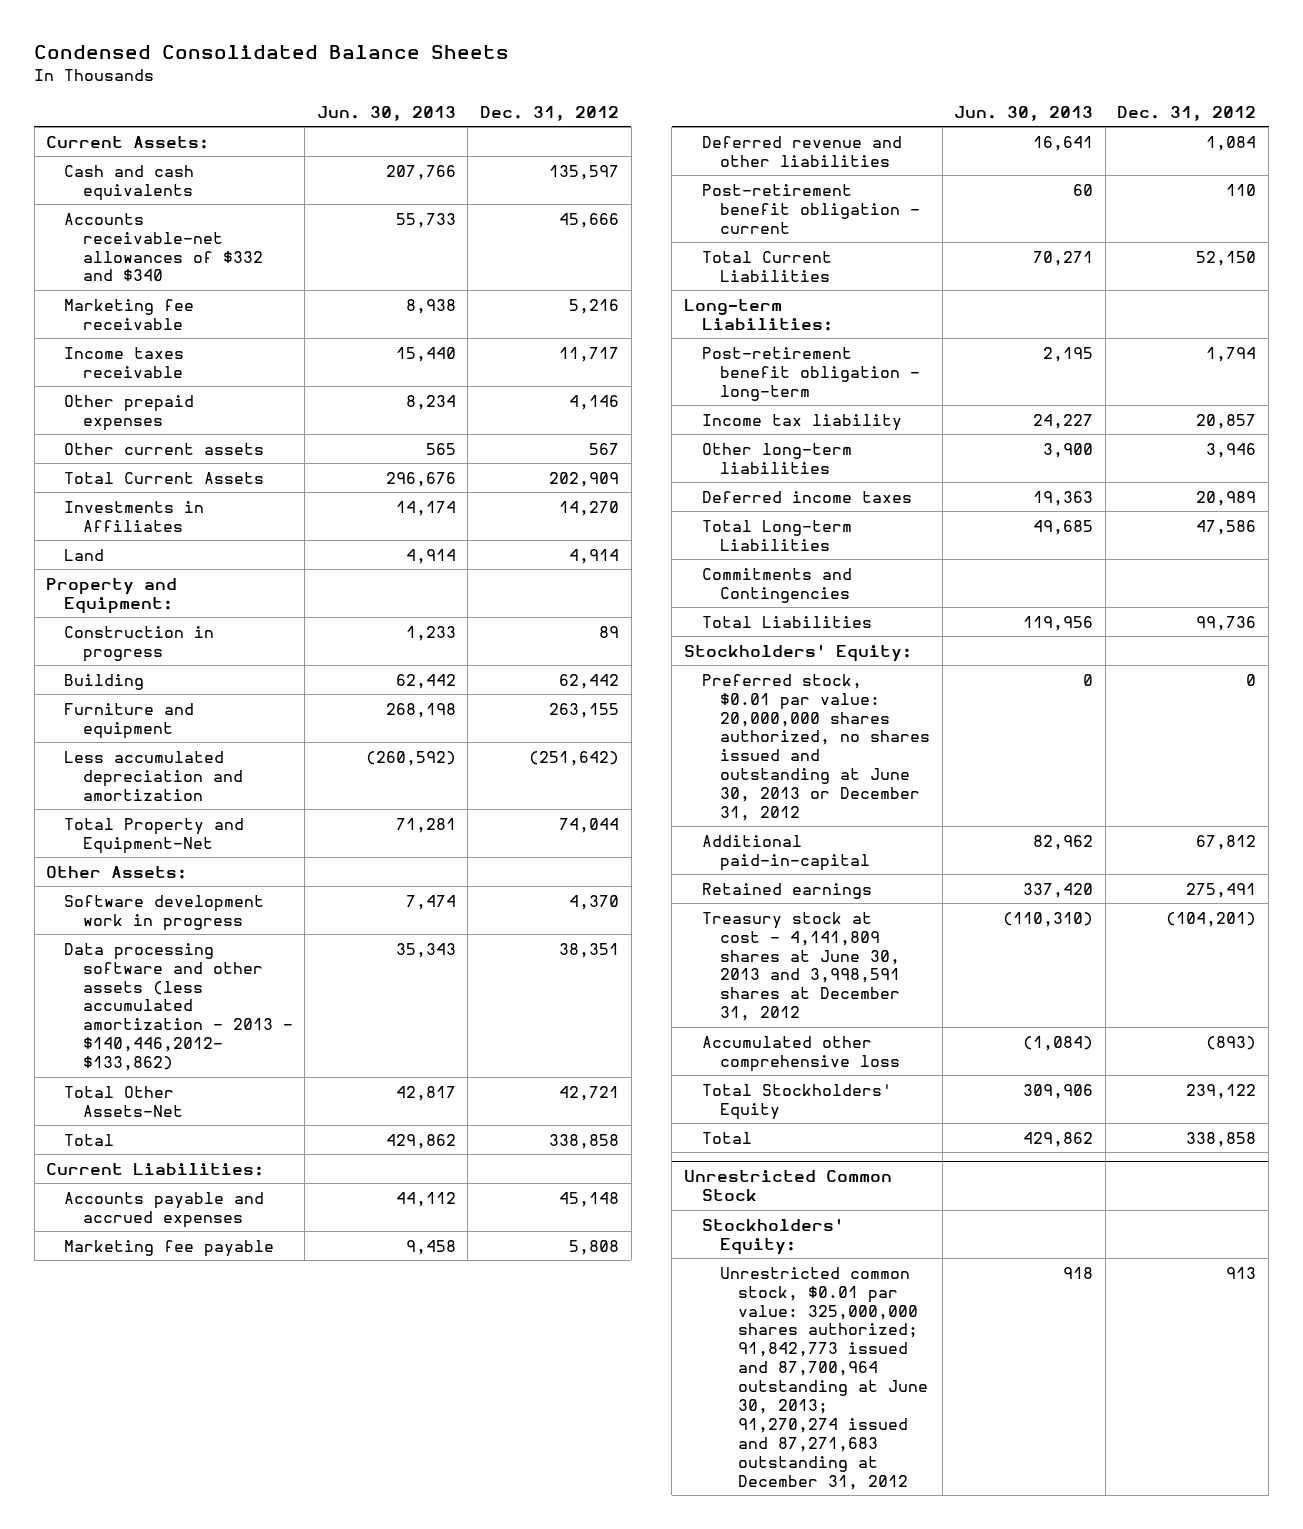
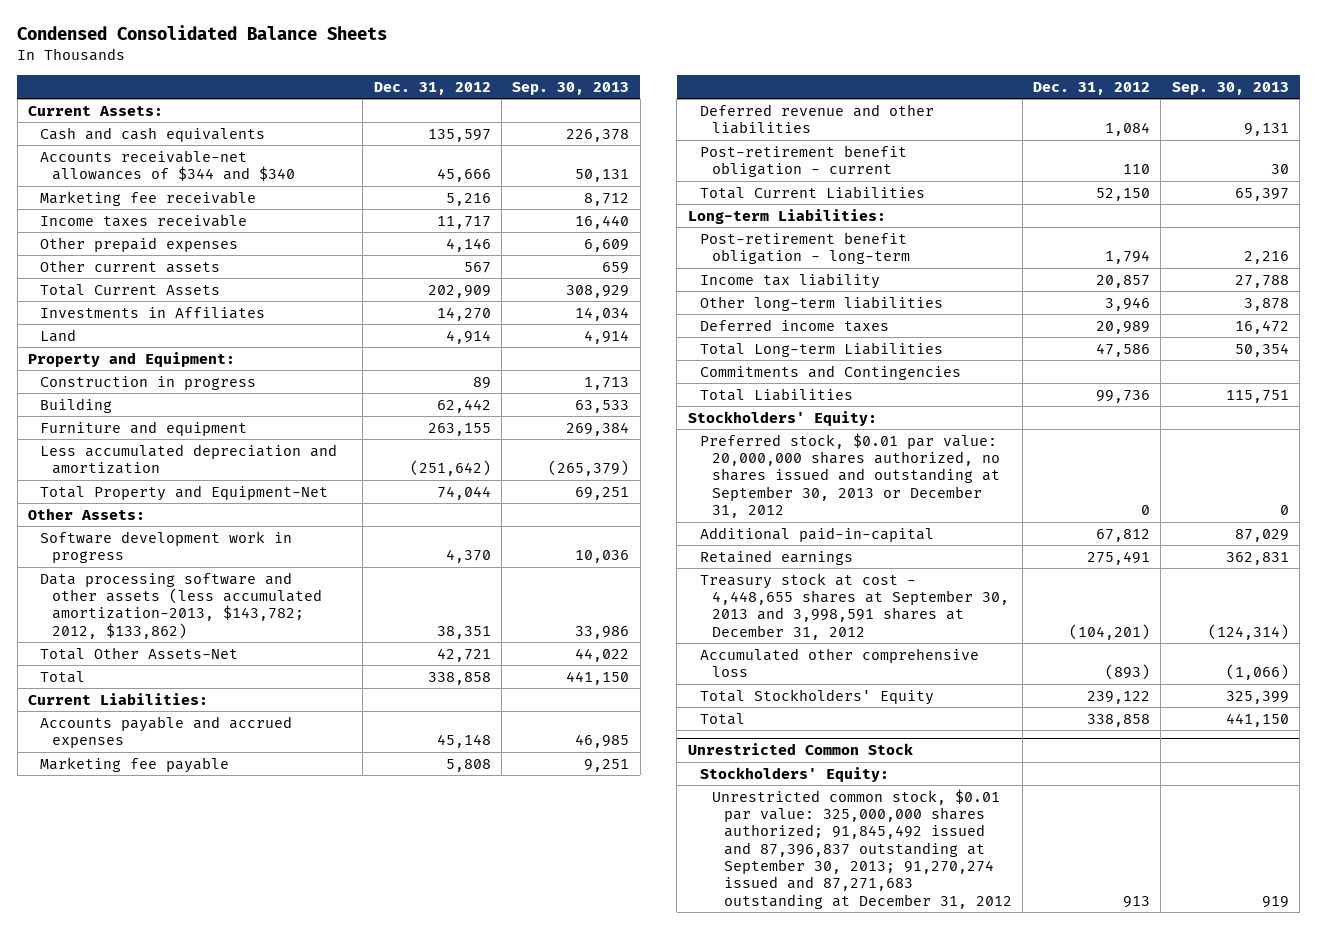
[316,105,456,121] Jun. 30, 2013 -> none
none -> [512,81,630,95] Sep. 30, 2013
[64,212,263,282] Accounts receivable-net allowances of $332 and $340 -> [40,149,296,182] Accounts receivable-net allowances of $344 and $340
[64,942,293,1072] Data processing software and other assets (less accumulated amortization - 2013 - $140,446,2012- $133,862) -> [40,571,323,639] Data processing software and other assets (less accumulated amortization-2013, $143,782; 2012, $133,862)
[701,673,931,821] Preferred stock, $0.01 par value: 20,000,000 shares authorized, no shares issued and outstanding at June 30, 2013 or December 31, 2012 -> [699,432,1000,519] Preferred stock, $0.01 par value: 20,000,000 shares authorized, no shares issued and outstanding at September 30, 2013 or December 31, 2012
[701,911,901,1022] Treasury stock at cost - 4,141,809 shares at June 30, 2013 and 3,998,591 shares at December 31, 2012 -> [699,572,1009,640] Treasury stock at cost - 4,448,655 shares at September 30, 2013 and 3,998,591 shares at December 31, 2012
[720,1266,929,1490] Unrestricted common stock, $0.01 par value: 325,000,000 shares authorized; 91,842,773 issued and 87,700,964 outstanding at June 30, 2013; 91,270,274 issued and 87,271,683 outstanding at December 31, 2012 -> [711,788,1012,909] Unrestricted common stock, $0.01 par value: 325,000,000 shares authorized; 91,845,492 issued and 87,396,837 outstanding at September 30, 2013; 91,270,274 issued and 87,271,683 outstanding at December 31, 2012

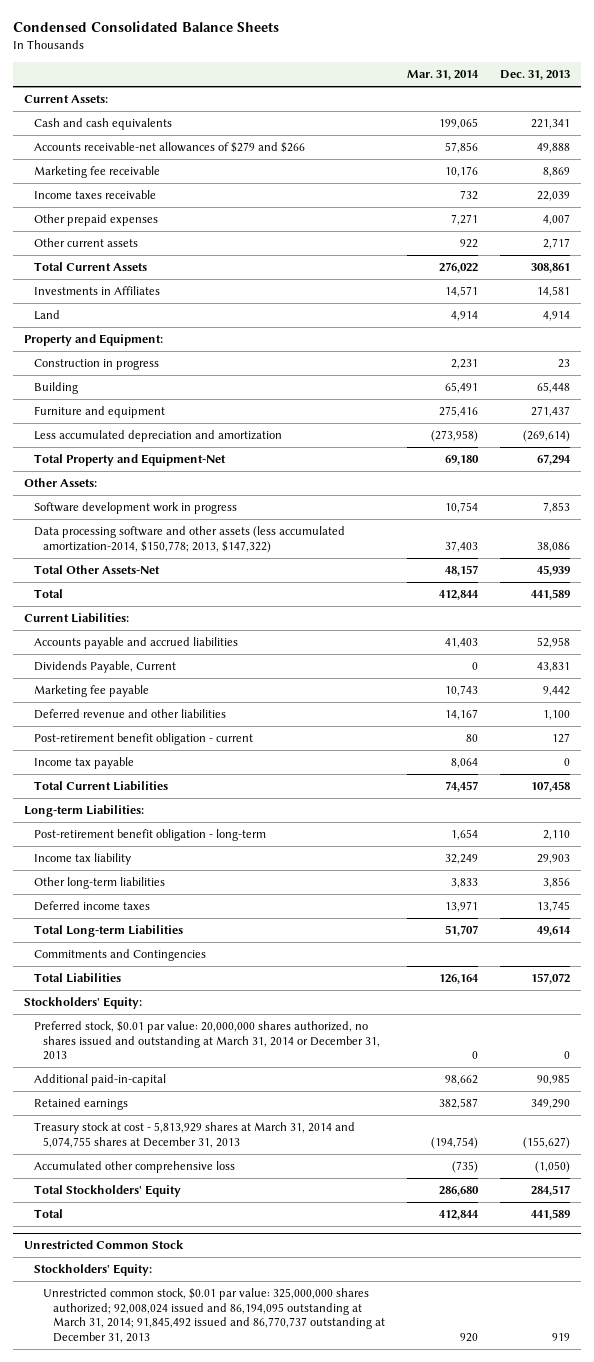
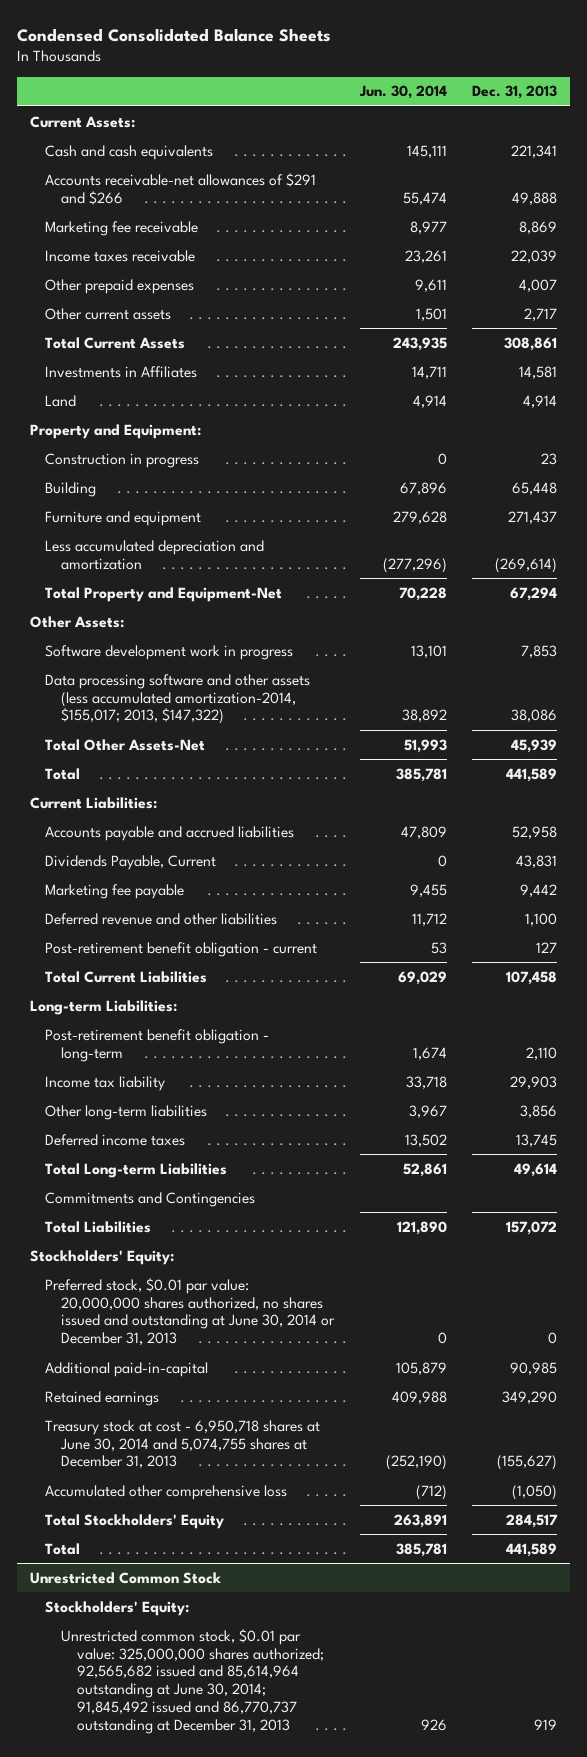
[406,70,479,81] Mar. 31, 2014 -> none
none -> [358,85,447,100] Jun. 30, 2014
[33,142,305,154] Accounts receivable-net allowances of $279 and $266 -> [45,172,317,205] Accounts receivable-net allowances of $291 and $266
[33,526,345,553] Data processing software and other assets (less accumulated amortization-2014, $150,778; 2013, $147,322) -> [45,673,311,725] Data processing software and other assets (less accumulated amortization-2014, $155,017; 2013, $147,322)
[33,757,134,770] Income tax payable -> none
[33,1021,381,1061] Preferred stock, $0.01 par value: 20,000,000 shares authorized, no shares issued and outstanding at March 31, 2014 or December 31, 2013 -> [45,1277,336,1346] Preferred stock, $0.01 par value: 20,000,000 shares authorized, no shares issued and outstanding at June 30, 2014 or December 31, 2013
[33,1122,355,1148] Treasury stock at cost - 5,813,929 shares at March 31, 2014 and 5,074,755 shares at December 31, 2013 -> [45,1419,321,1469] Treasury stock at cost - 6,950,718 shares at June 30, 2014 and 5,074,755 shares at December 31, 2013
[43,1288,385,1343] Unrestricted common stock, $0.01 par value: 325,000,000 shares authorized; 92,008,024 issued and 86,194,095 outstanding at March 31, 2014; 91,845,492 issued and 86,770,737 outstanding at December 31, 2013 -> [61,1628,324,1735] Unrestricted common stock, $0.01 par value: 325,000,000 shares authorized; 92,565,682 issued and 85,614,964 outstanding at June 30, 2014; 91,845,492 issued and 86,770,737 outstanding at December 31, 2013

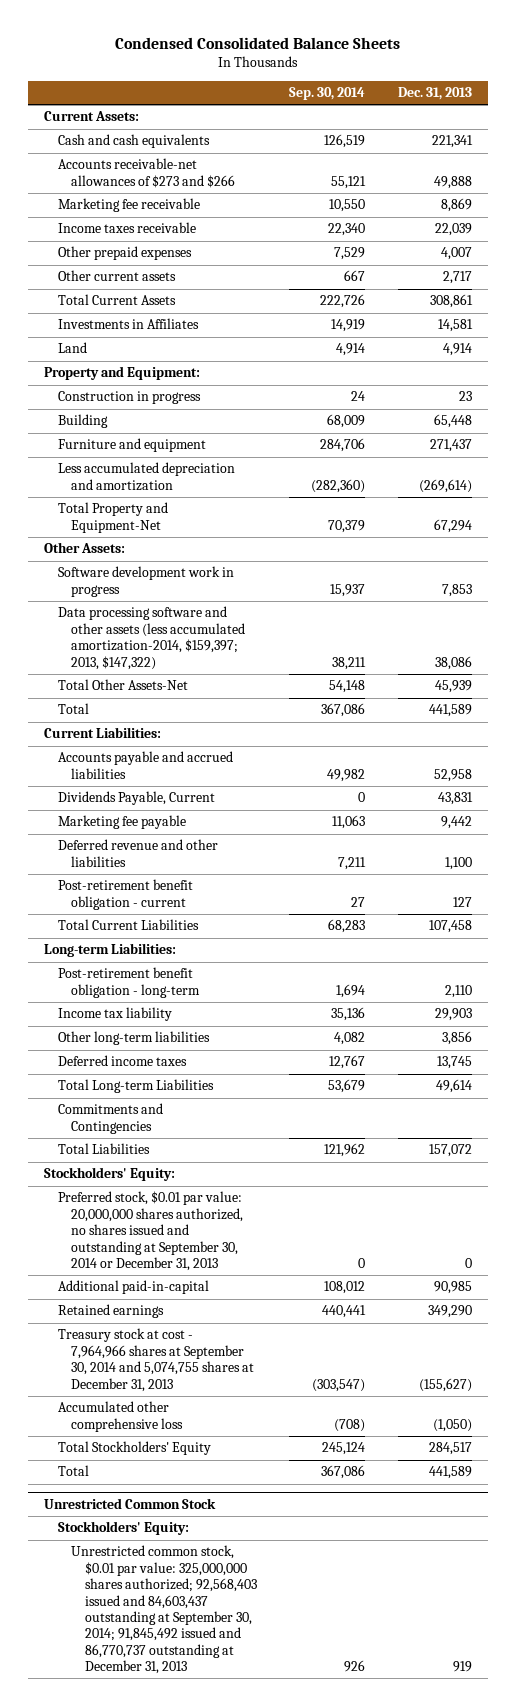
[358,85,447,100] Jun. 30, 2014 -> none
none -> [289,87,366,101] Sep. 30, 2014
[45,172,317,205] Accounts receivable-net allowances of $291 and $266 -> [57,158,236,188] Accounts receivable-net allowances of $273 and $266
[45,673,311,725] Data processing software and other assets (less accumulated amortization-2014, $155,017; 2013, $147,322) -> [57,606,246,670] Data processing software and other assets (less accumulated amortization-2014, $159,397; 2013, $147,322)
[45,1277,336,1346] Preferred stock, $0.01 par value: 20,000,000 shares authorized, no shares issued and outstanding at June 30, 2014 or December 31, 2013 -> [57,1191,244,1271] Preferred stock, $0.01 par value: 20,000,000 shares authorized, no shares issued and outstanding at September 30, 2014 or December 31, 2013
[45,1419,321,1469] Treasury stock at cost - 6,950,718 shares at June 30, 2014 and 5,074,755 shares at December 31, 2013 -> [57,1328,255,1392] Treasury stock at cost - 7,964,966 shares at September 30, 2014 and 5,074,755 shares at December 31, 2013
[61,1628,324,1735] Unrestricted common stock, $0.01 par value: 325,000,000 shares authorized; 92,565,682 issued and 85,614,964 outstanding at June 30, 2014; 91,845,492 issued and 86,770,737 outstanding at December 31, 2013 -> [71,1545,257,1675] Unrestricted common stock, $0.01 par value: 325,000,000 shares authorized; 92,568,403 issued and 84,603,437 outstanding at September 30, 2014; 91,845,492 issued and 86,770,737 outstanding at December 31, 2013

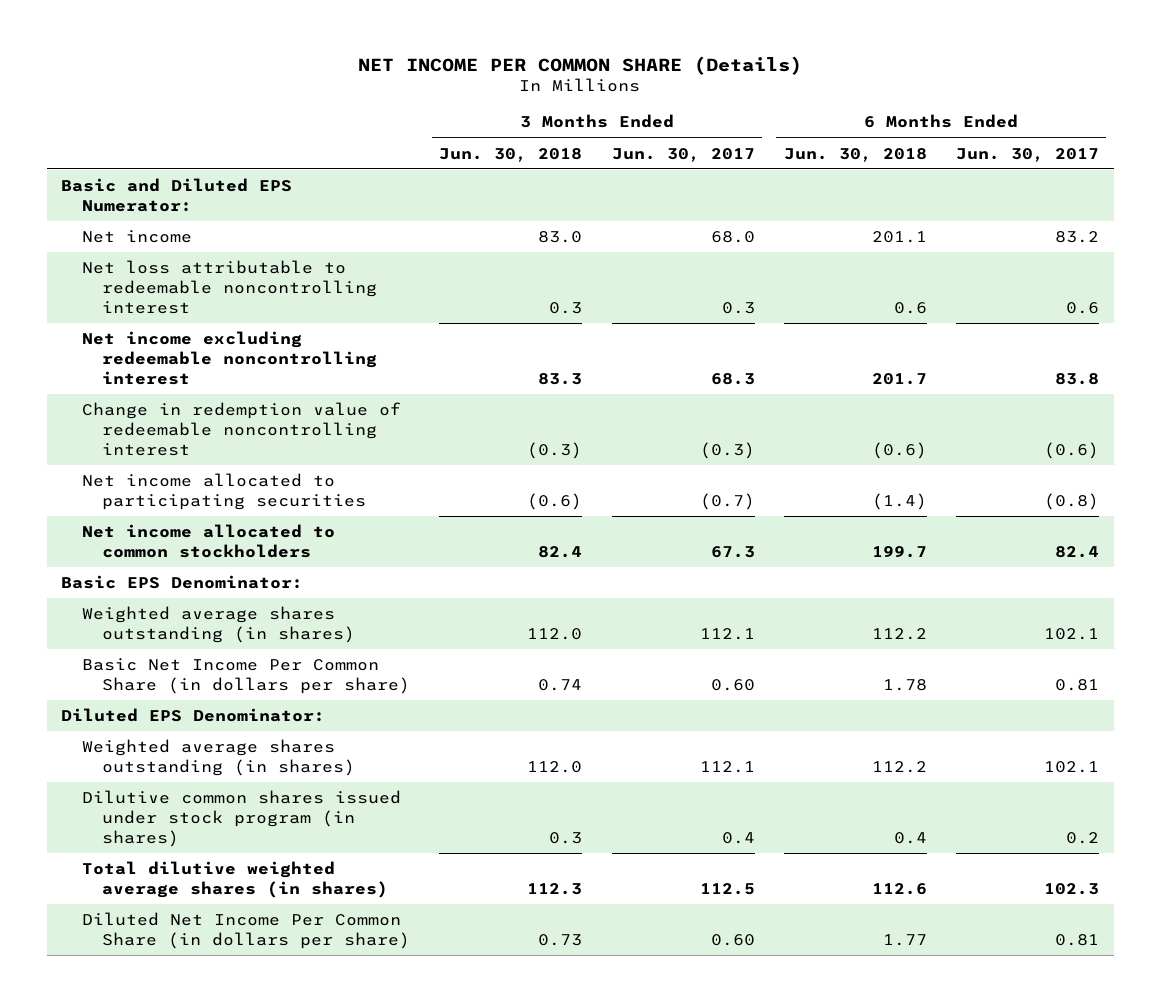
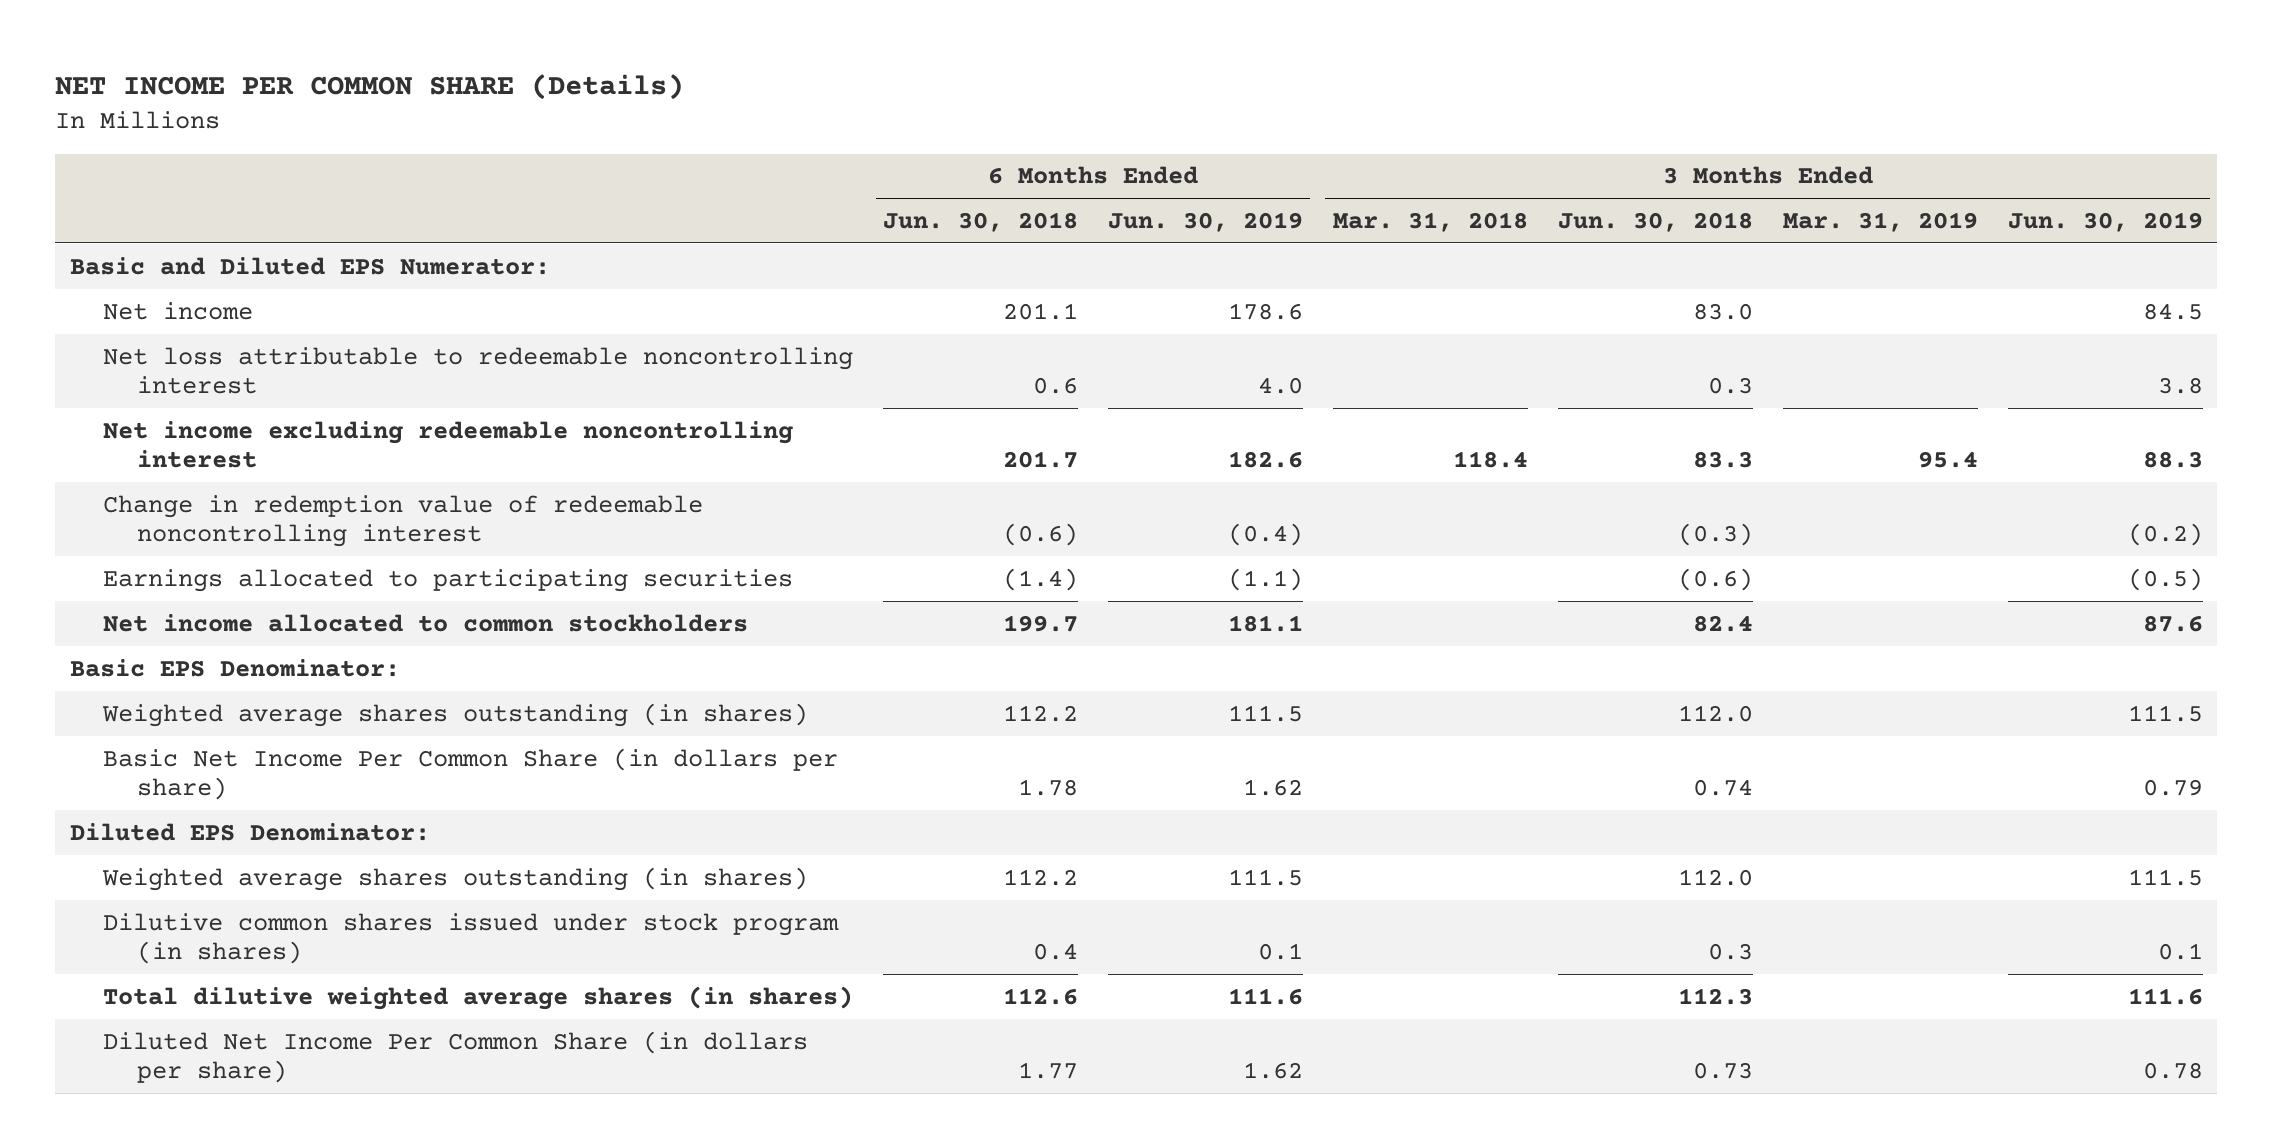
[611,147,755,162] Jun. 30, 2017 -> none
[956,147,1100,162] Jun. 30, 2017 -> none
none -> [1107,211,1303,232] Jun. 30, 2019
none -> [1332,211,1528,232] Mar. 31, 2018
none -> [1782,211,1978,232] Mar. 31, 2019
none -> [2007,211,2203,232] Jun. 30, 2019
[81,472,366,510] Net income allocated to participating securities -> [103,568,794,592] Earnings allocated to participating securities

